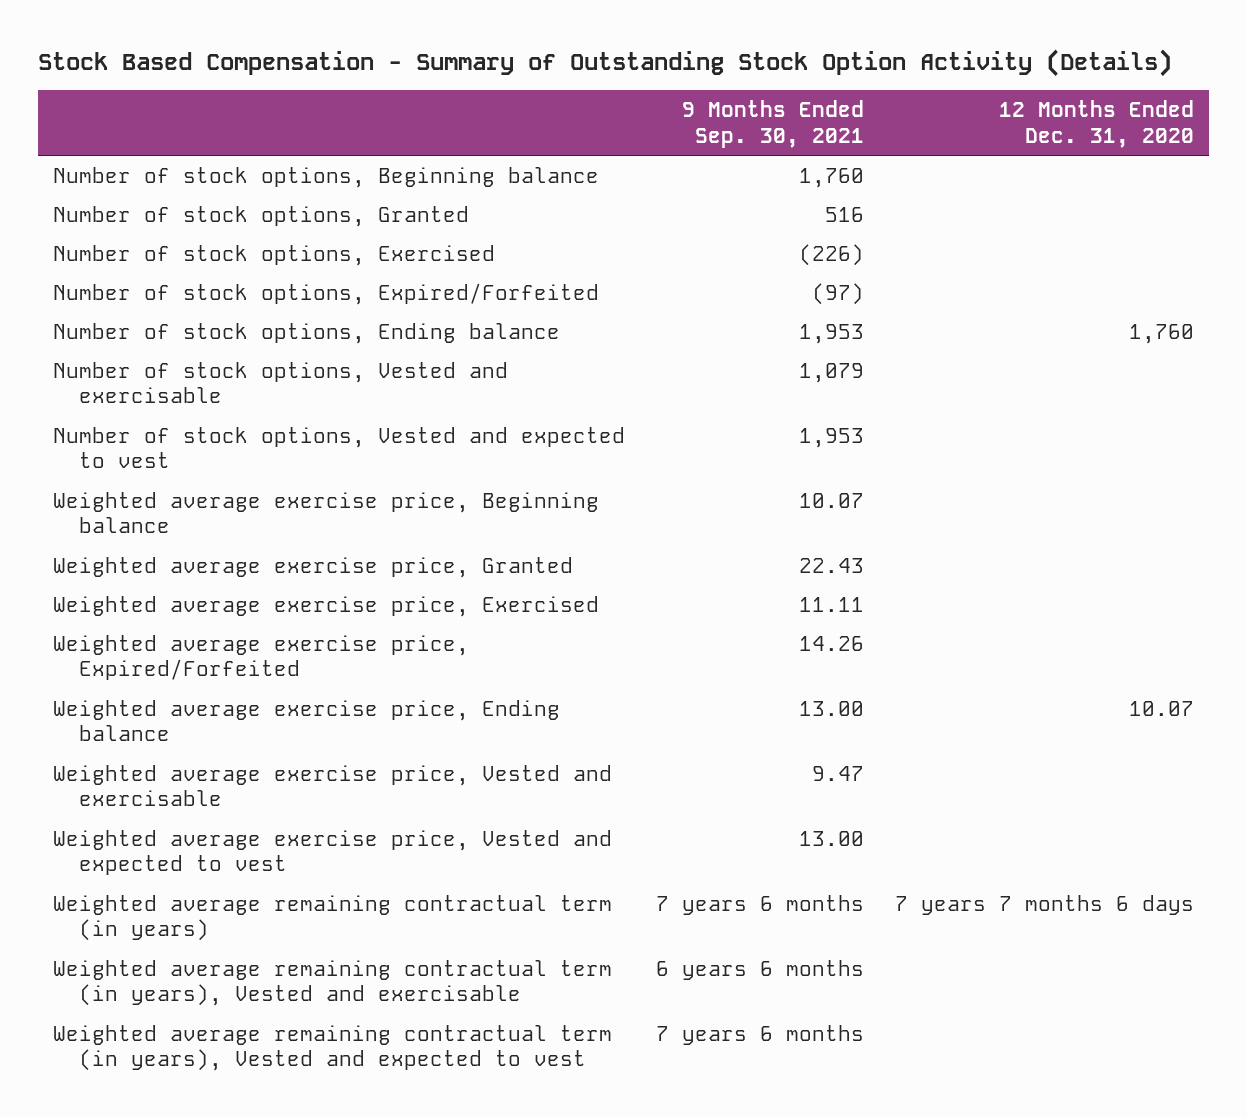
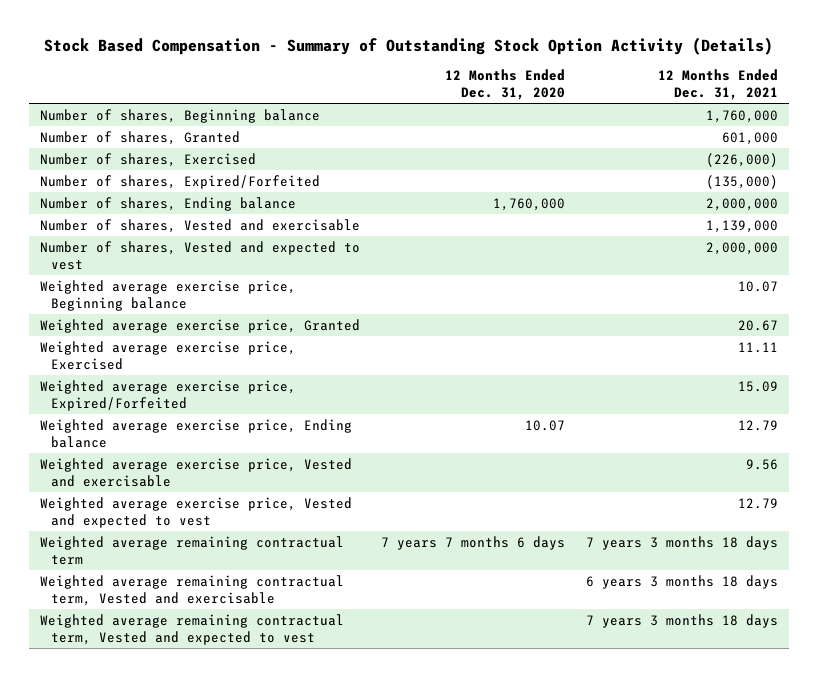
[682,100,865,148] 9 Months Ended Sep. 30, 2021 -> none
none -> [658,69,779,100] 12 Months Ended Dec. 31, 2021
[53,166,600,188] Number of stock options, Beginning balance -> [39,108,320,123] Number of shares, Beginning balance
[53,205,470,227] Number of stock options, Granted -> [39,130,240,145] Number of shares, Granted
[53,244,496,266] Number of stock options, Exercised -> [39,152,256,167] Number of shares, Exercised
[53,282,600,305] Number of stock options, Expired/Forfeited -> [39,174,320,189] Number of shares, Expired/Forfeited
[53,322,561,344] Number of stock options, Ending balance -> [39,196,296,211] Number of shares, Ending balance
[1128,323,1194,344] 1,760 -> [493,197,566,211] 1,760,000
[53,361,509,404] Number of stock options, Vested and exercisable -> [39,218,360,233] Number of shares, Vested and exercisable
[53,426,626,469] Number of stock options, Vested and expected to vest -> [39,240,360,270] Number of shares, Vested and expected to vest
[53,894,613,942] Weighted average remaining contractual term (in years) -> [39,535,344,565] Weighted average remaining contractual term
[53,959,613,1007] Weighted average remaining contractual term (in years), Vested and exercisable -> [39,574,344,606] Weighted average remaining contractual term, Vested and exercisable
[53,1024,613,1072] Weighted average remaining contractual term (in years), Vested and expected to vest -> [39,613,344,645] Weighted average remaining contractual term, Vested and expected to vest

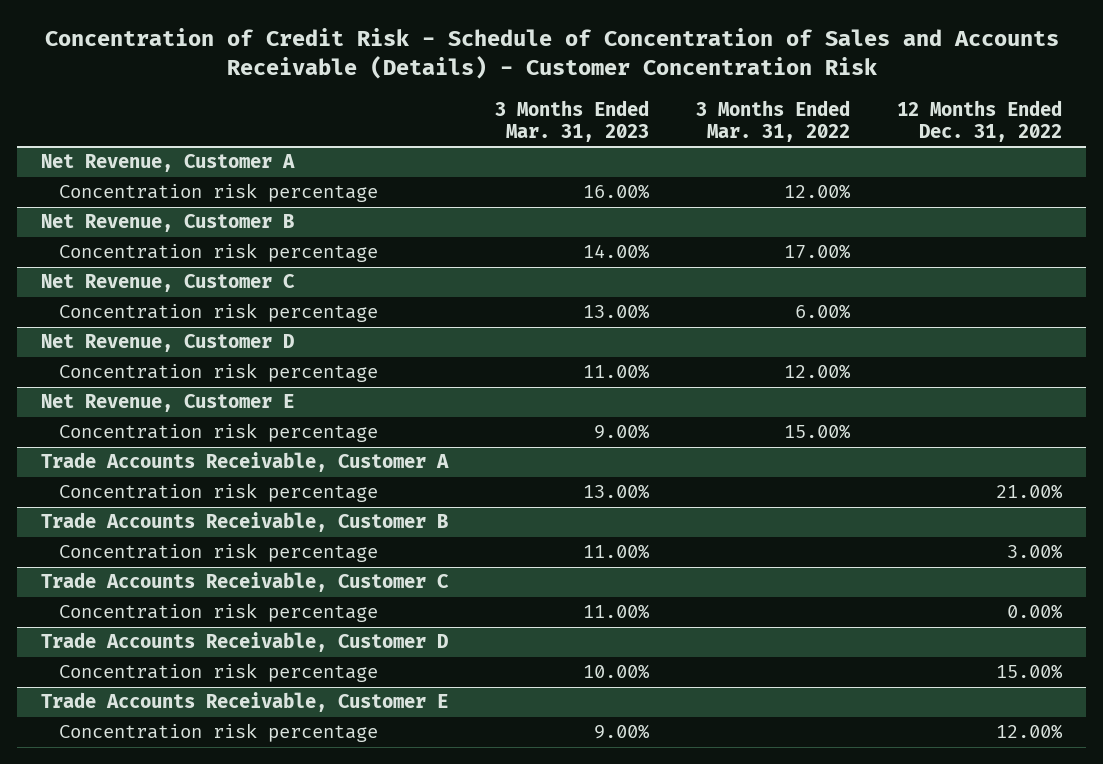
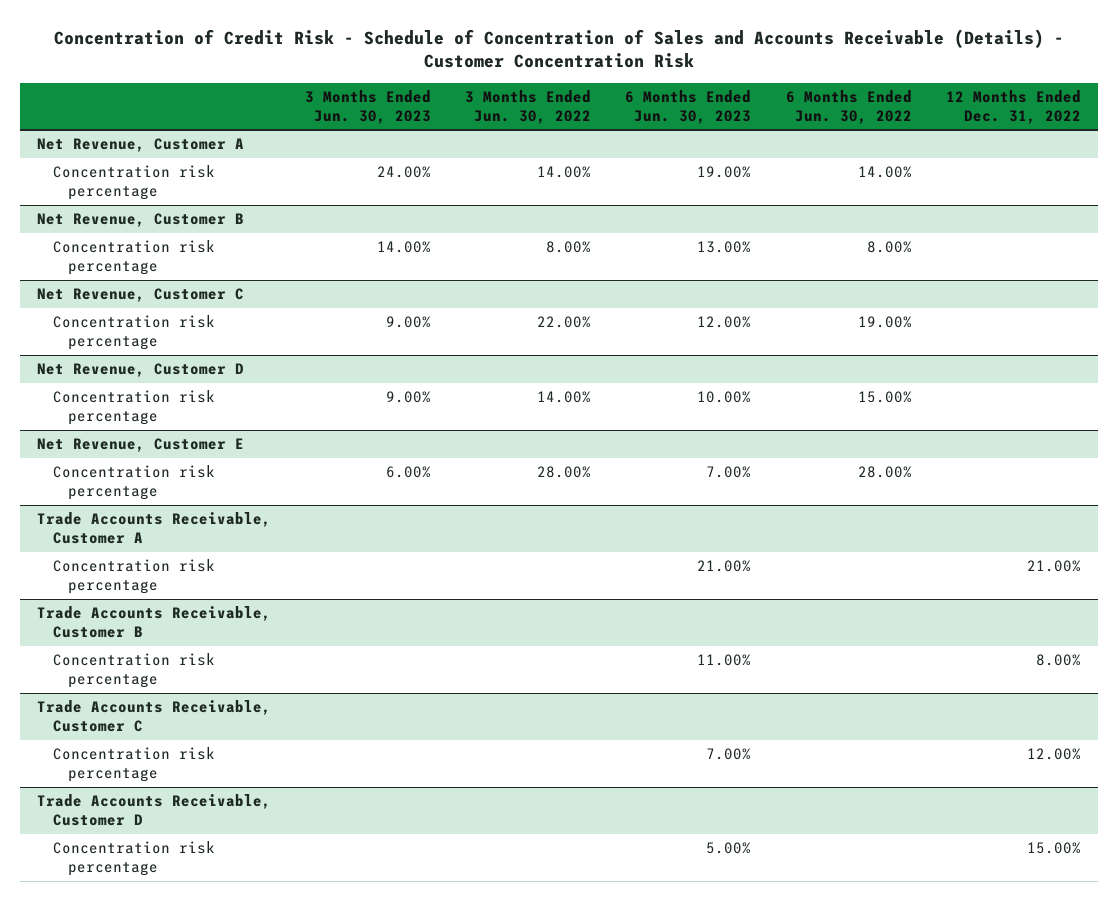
[494,99,649,142] 3 Months Ended Mar. 31, 2023 -> none
[696,99,851,142] 3 Months Ended Mar. 31, 2022 -> none
none -> [305,89,432,124] 3 Months Ended Jun. 30, 2023
none -> [465,89,592,124] 3 Months Ended Jun. 30, 2022
none -> [625,89,752,124] 6 Months Ended Jun. 30, 2023
none -> [785,89,912,124] 6 Months Ended Jun. 30, 2022
[1007,544,1064,560] 3.00% -> [1035,654,1081,667] 8.00%
[1007,604,1064,620] 0.00% -> [1026,748,1081,761] 12.00%
[40,692,448,713] Trade Accounts Receivable, Customer E -> none
[58,723,378,743] Concentration risk percentage -> none

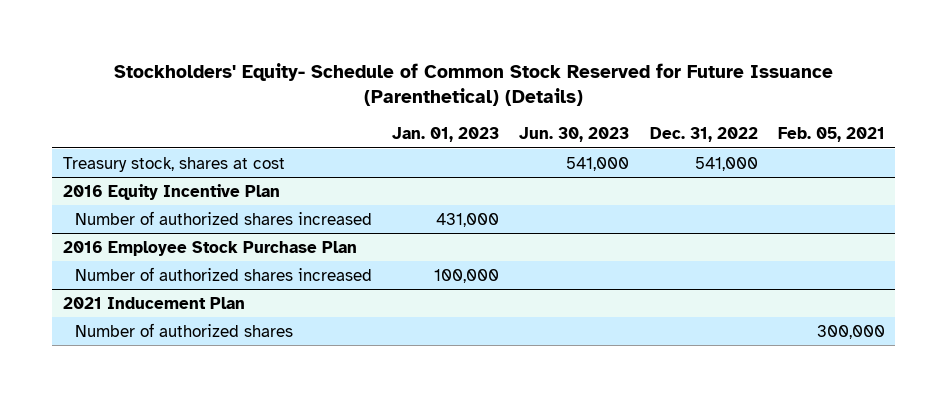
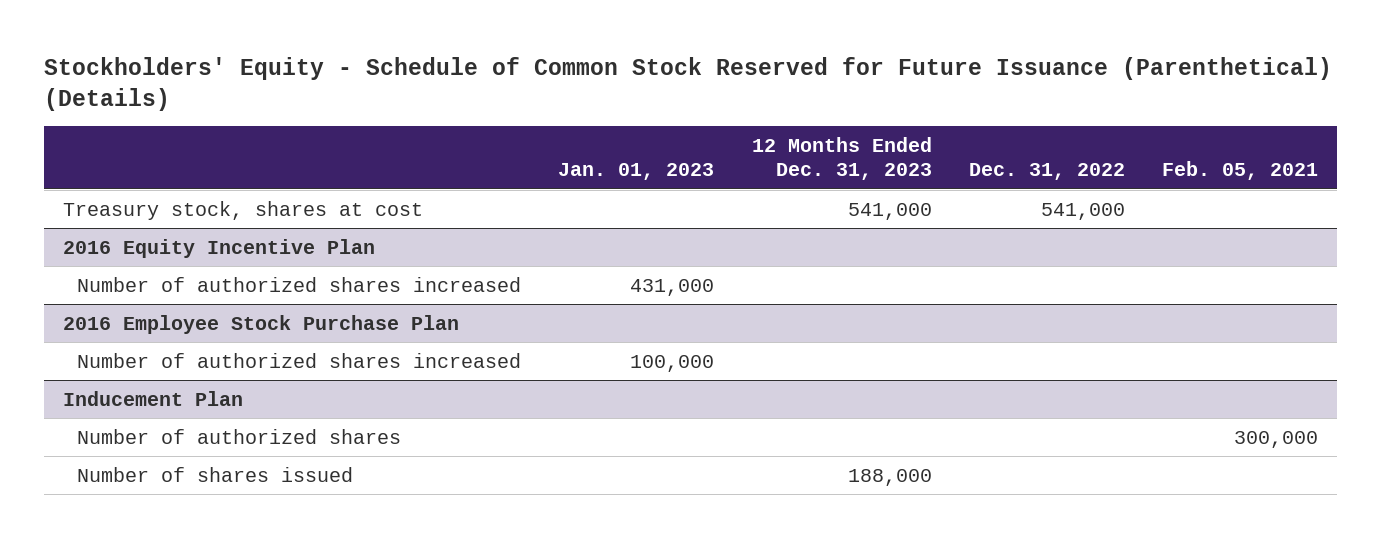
[113,62,833,107] Stockholders' Equity- Schedule of Common Stock Reserved for Future Issuance (Parenthetical) (Details) -> [44,57,1333,112] Stockholders' Equity - Schedule of Common Stock Reserved for Future Issuance (Parenthetical) (Details)
[519,127,630,143] Jun. 30, 2023 -> none
none -> [751,136,932,181] 12 Months Ended Dec. 31, 2023
[62,296,245,309] 2021 Inducement Plan -> [62,390,243,406] Inducement Plan
none -> [77,466,354,482] Number of shares issued

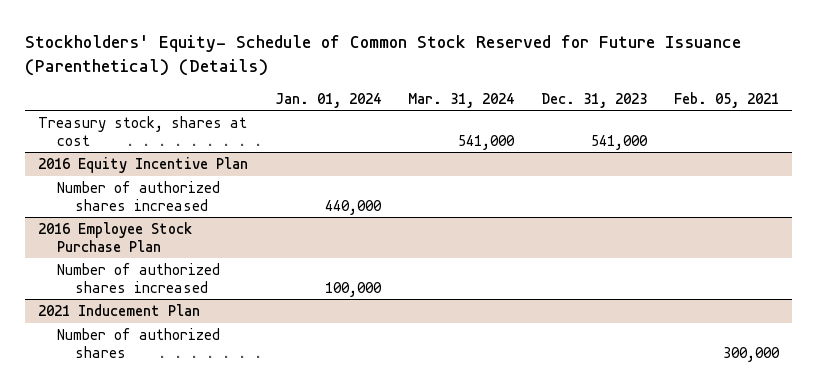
[44,57,1333,112] Stockholders' Equity - Schedule of Common Stock Reserved for Future Issuance (Parenthetical) (Details) -> [24,35,741,76] Stockholders' Equity- Schedule of Common Stock Reserved for Future Issuance (Parenthetical) (Details)
[558,163,715,181] Jan. 01, 2023 -> none
[751,136,932,181] 12 Months Ended Dec. 31, 2023 -> none
[968,163,1125,181] Dec. 31, 2022 -> none
none -> [275,92,382,108] Jan. 01, 2024
none -> [408,92,515,108] Mar. 31, 2024
none -> [540,92,647,108] Dec. 31, 2023
[62,390,243,406] Inducement Plan -> [38,303,201,316] 2021 Inducement Plan
[77,466,354,482] Number of shares issued -> none

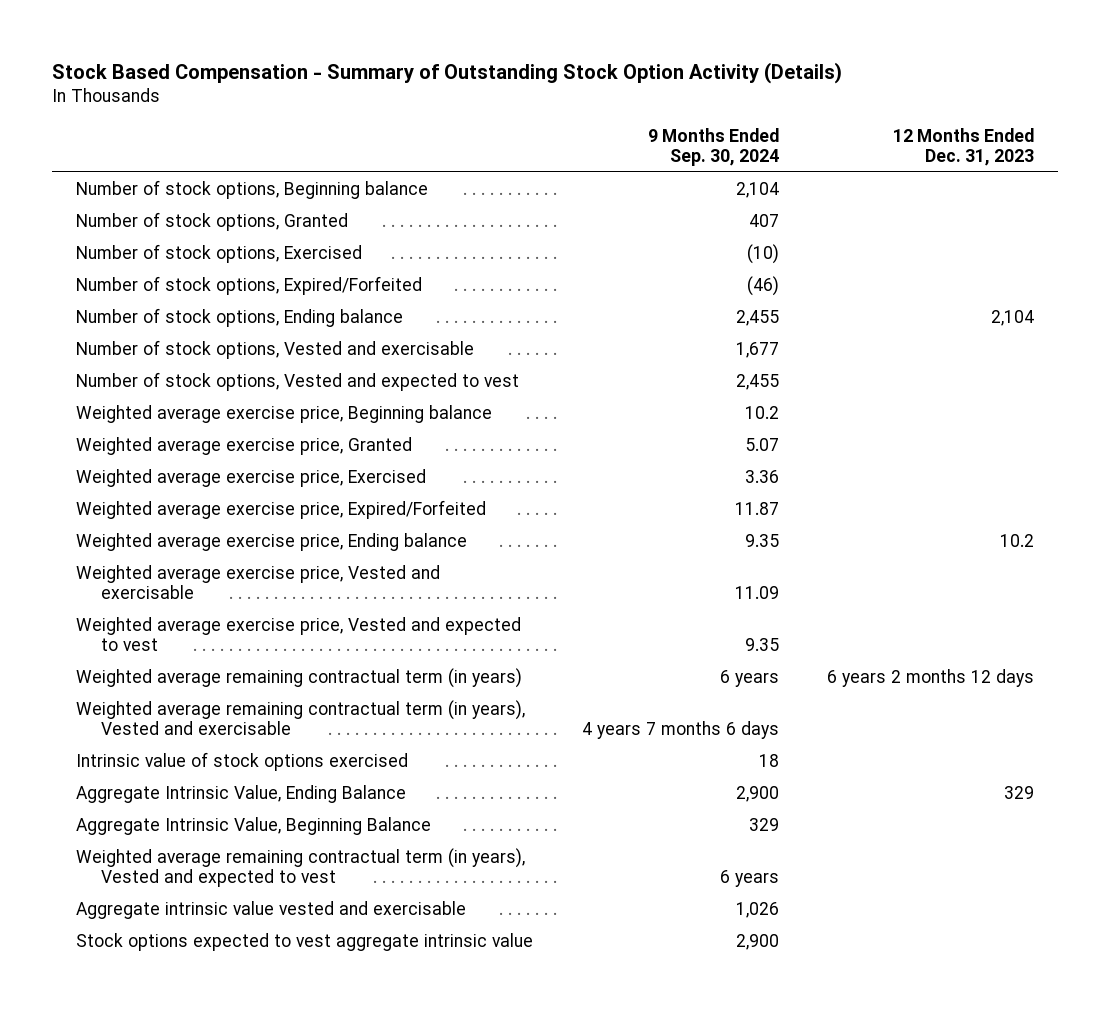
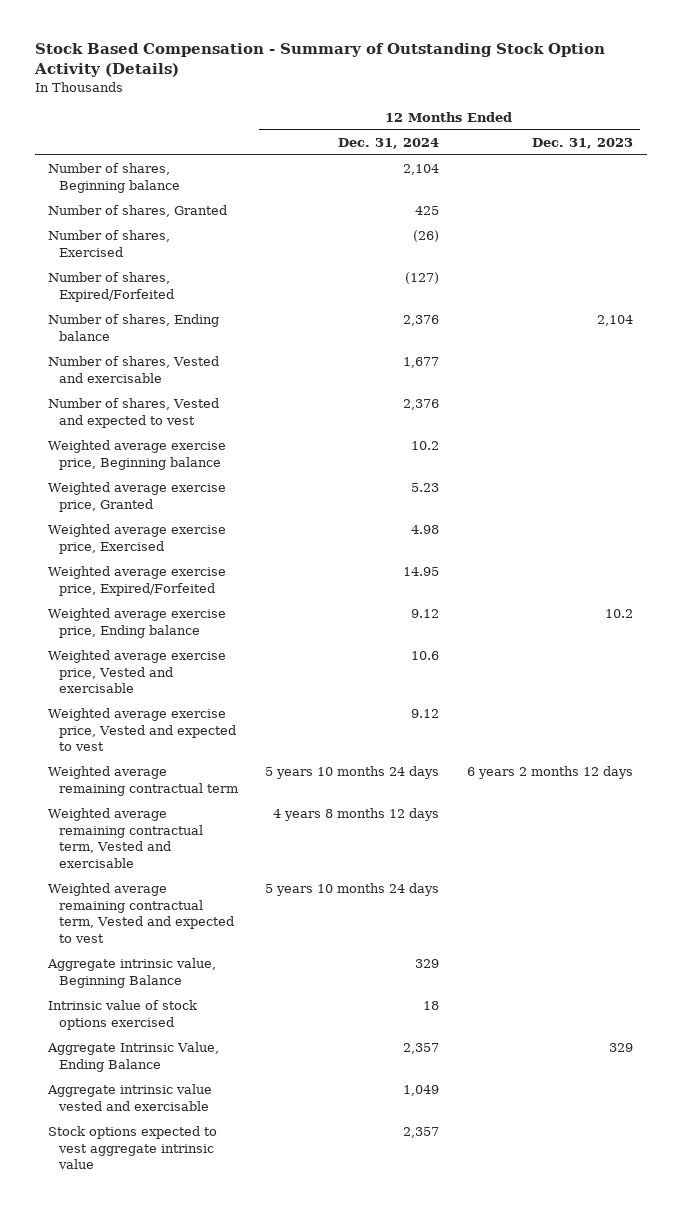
[647,127,779,166] 9 Months Ended Sep. 30, 2024 -> none
none -> [338,137,440,149] Dec. 31, 2024
[76,180,429,200] Number of stock options, Beginning balance -> [48,163,180,193] Number of shares, Beginning balance
[76,212,349,232] Number of stock options, Granted -> [48,205,228,218] Number of shares, Granted
[76,244,363,264] Number of stock options, Exercised -> [48,230,171,257] Number of shares, Exercised
[76,276,423,296] Number of stock options, Expired/Forfeited -> [48,272,174,302] Number of shares, Expired/Forfeited
[76,308,404,328] Number of stock options, Ending balance -> [48,314,220,341] Number of shares, Ending balance
[76,340,475,360] Number of stock options, Vested and exercisable -> [48,356,220,383] Number of shares, Vested and exercisable
[76,372,520,392] Number of stock options, Vested and expected to vest -> [48,398,220,428] Number of shares, Vested and expected to vest
[76,668,523,689] Weighted average remaining contractual term (in years) -> [48,766,238,796] Weighted average remaining contractual term
[76,700,526,736] Weighted average remaining contractual term (in years), Vested and exercisable -> [48,808,203,868] Weighted average remaining contractual term, Vested and exercisable
none -> [48,883,234,943] Weighted average remaining contractual term, Vested and expected to vest
none -> [47,958,217,988] Aggregate intrinsic value, Beginning Balance
[76,817,432,836] Aggregate Intrinsic Value, Beginning Balance -> none
[76,848,526,888] Weighted average remaining contractual term (in years), Vested and expected to vest -> none

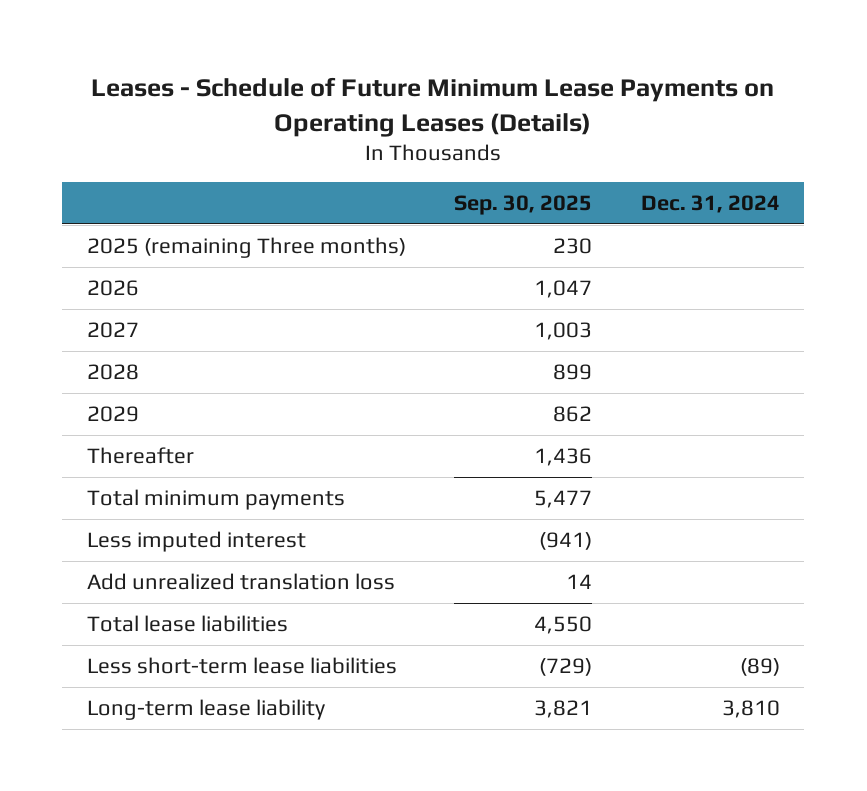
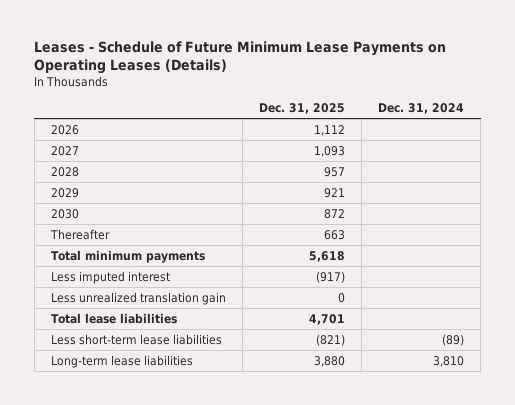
[454,195,593,216] Sep. 30, 2025 -> none
none -> [259,102,346,114] Dec. 31, 2025
[86,237,406,259] 2025 (remaining Three months) -> none
none -> [50,208,79,219] 2030
[86,573,395,591] Add unrealized translation loss -> none
none -> [50,291,226,305] Less unrealized translation gain
[86,699,325,721] Long-term lease liability -> [50,354,193,368] Long-term lease liabilities

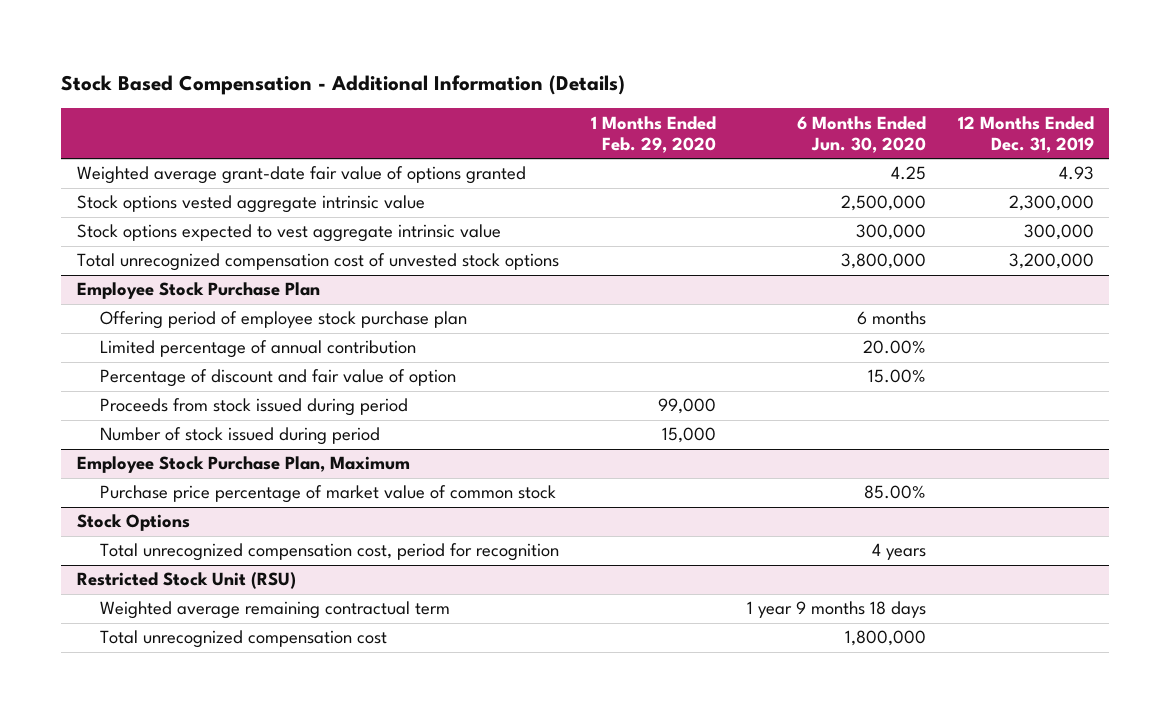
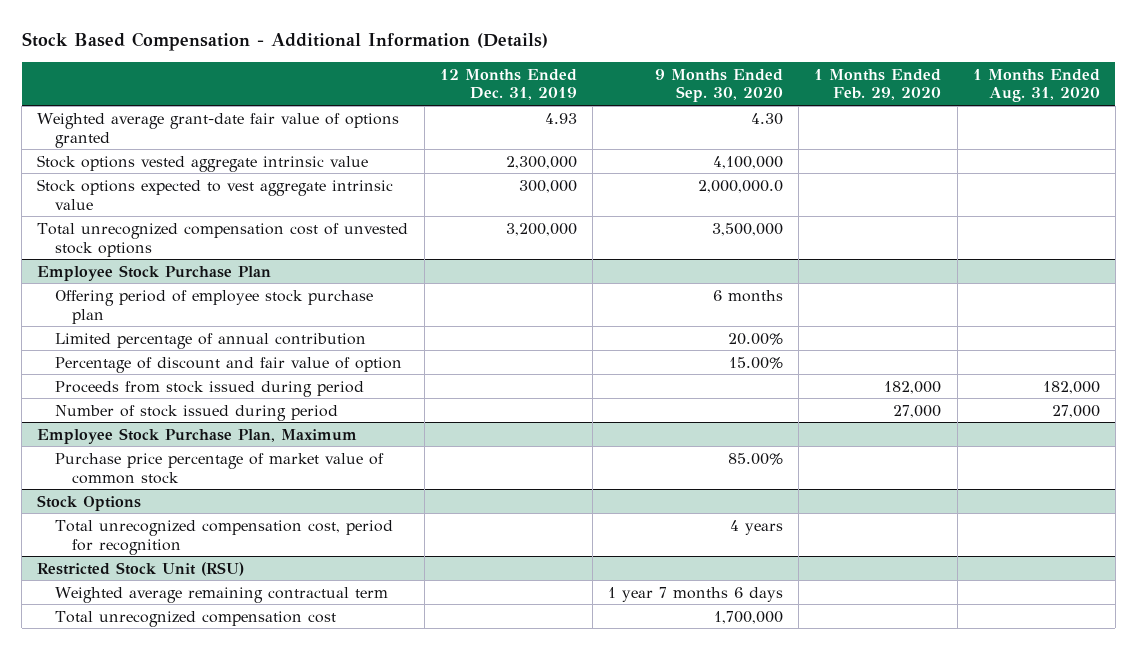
[797,115,927,154] 6 Months Ended Jun. 30, 2020 -> none
none -> [655,68,784,103] 9 Months Ended Sep. 30, 2020
none -> [972,68,1100,103] 1 Months Ended Aug. 31, 2020
[657,398,716,415] 99,000 -> [884,380,942,394] 182,000
[661,427,716,444] 15,000 -> [893,404,942,418] 27,000

